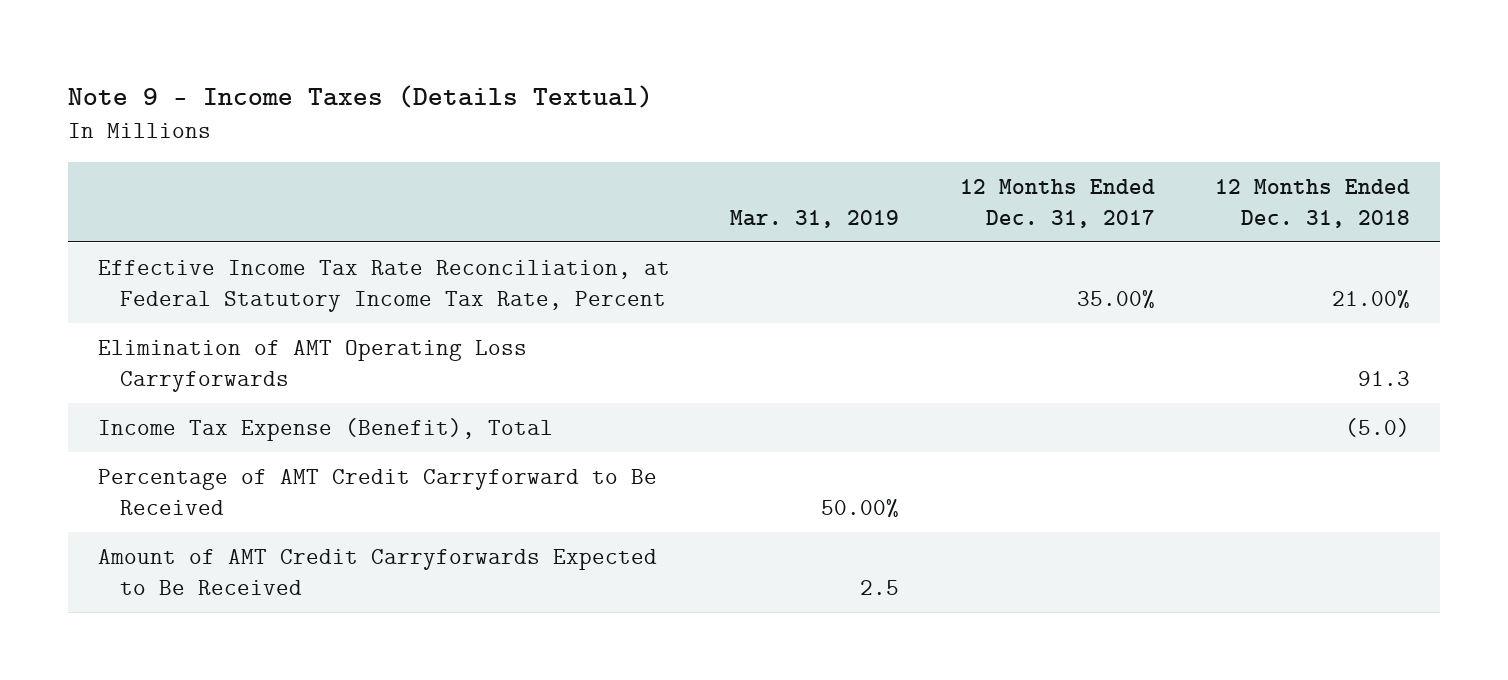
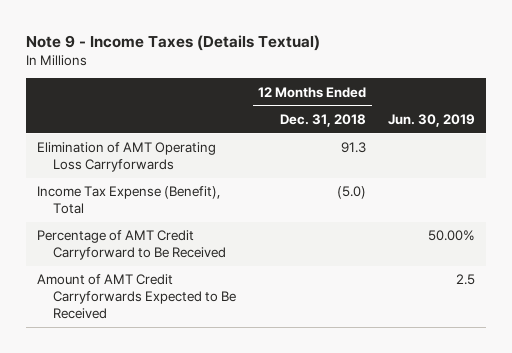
[730,209,900,228] Mar. 31, 2019 -> none
[959,179,1155,228] 12 Months Ended Dec. 31, 2017 -> none
none -> [388,113,476,127] Jun. 30, 2019
[98,260,671,312] Effective Income Tax Rate Reconciliation, at Federal Statutory Income Tax Rate, Percent -> none

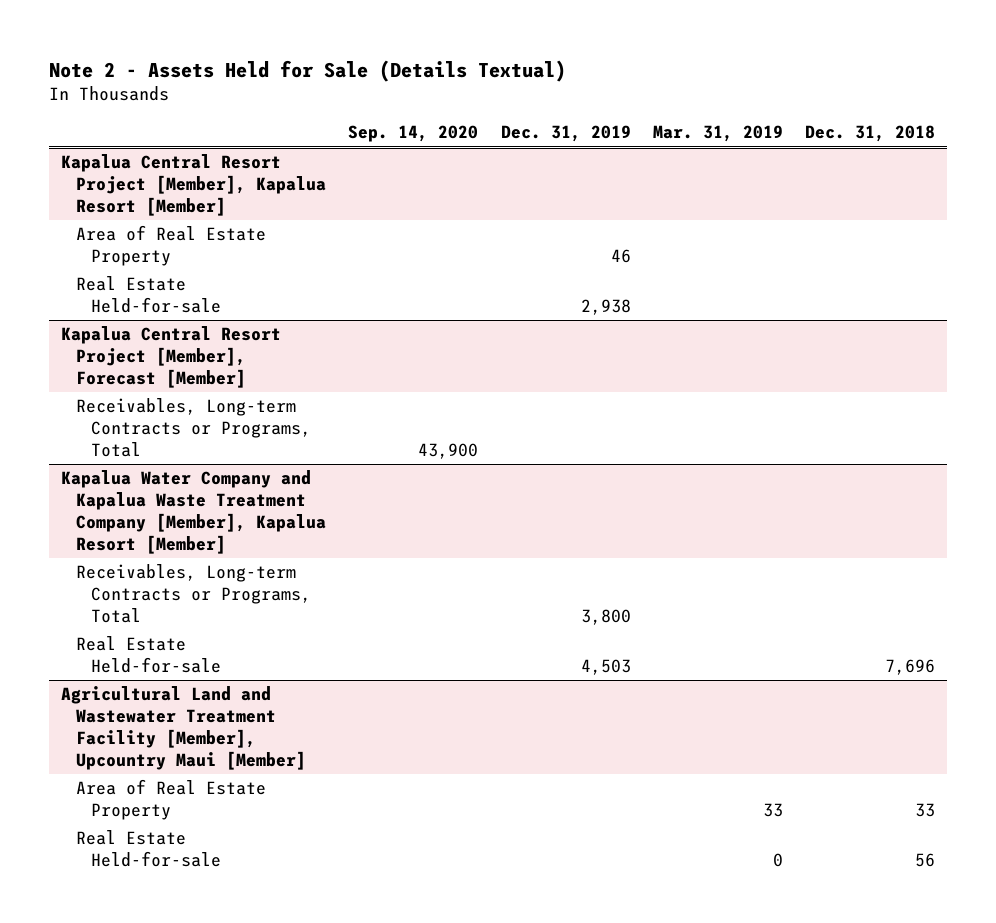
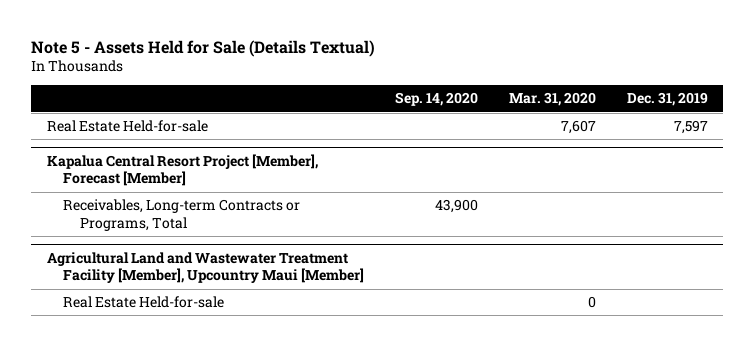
[49,59,567,82] Note 2 - Assets Held for Sale (Details Textual) -> [31,39,376,57] Note 5 - Assets Held for Sale (Details Textual)
[653,125,784,143] Mar. 31, 2019 -> none
[805,125,936,143] Dec. 31, 2018 -> none
none -> [508,92,596,107] Mar. 31, 2020
[60,154,326,217] Kapalua Central Resort Project [Member], Kapalua Resort [Member] -> none
[75,225,266,267] Area of Real Estate Property -> none
[75,276,221,314] Real Estate Held-for-sale -> none
none -> [46,120,208,133] Real Estate Held-for-sale
[60,470,326,554] Kapalua Water Company and Kapalua Waste Treatment Company [Member], Kapalua Resort [Member] -> none
[75,564,311,624] Receivables, Long-term Contracts or Programs, Total -> none
[75,636,221,674] Real Estate Held-for-sale -> none
[75,779,266,821] Area of Real Estate Property -> none

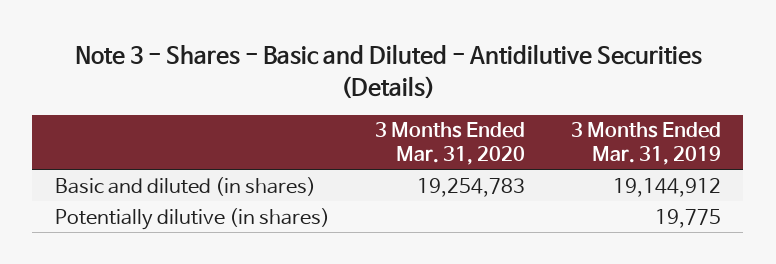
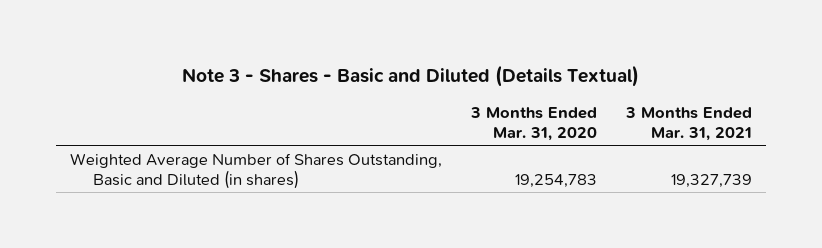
[74,44,702,99] Note 3 - Shares - Basic and Diluted - Antidilutive Securities (Details) -> [182,65,640,88] Note 3 - Shares - Basic and Diluted (Details Textual)
[570,122,721,165] 3 Months Ended Mar. 31, 2019 -> none
none -> [624,106,752,141] 3 Months Ended Mar. 31, 2021
[55,207,331,230] Potentially dilutive (in shares) -> none
[55,176,317,196] Basic and diluted (in shares) -> [70,152,443,189] Weighted Average Number of Shares Outstanding, Basic and Diluted (in shares)

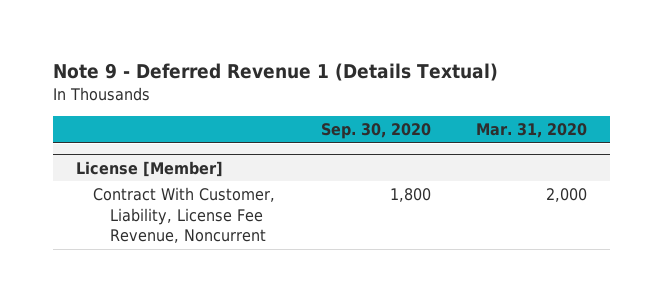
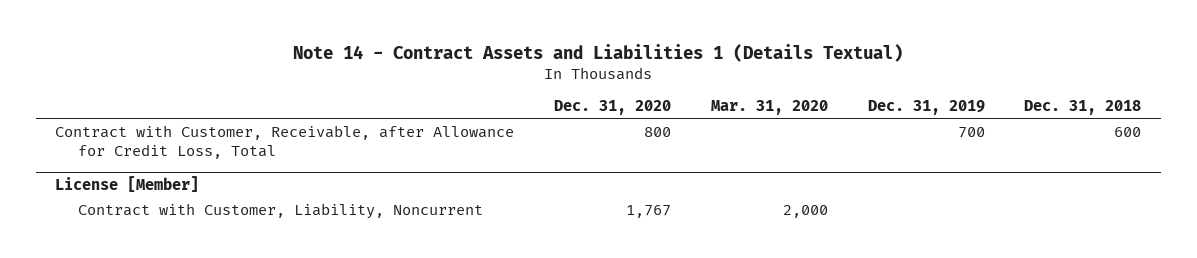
[53,63,499,82] Note 9 - Deferred Revenue 1 (Details Textual) -> [293,43,904,62] Note 14 - Contract Assets and Liabilities 1 (Details Textual)
[320,123,431,140] Sep. 30, 2020 -> none
none -> [554,100,672,116] Dec. 31, 2020
none -> [867,100,985,116] Dec. 31, 2019
none -> [1024,100,1142,116] Dec. 31, 2018
none -> [55,124,515,159] Contract with Customer, Receivable, after Allowance for Credit Loss, Total
[93,187,276,244] Contract With Customer, Liability, License Fee Revenue, Noncurrent -> [77,202,483,219] Contract with Customer, Liability, Noncurrent

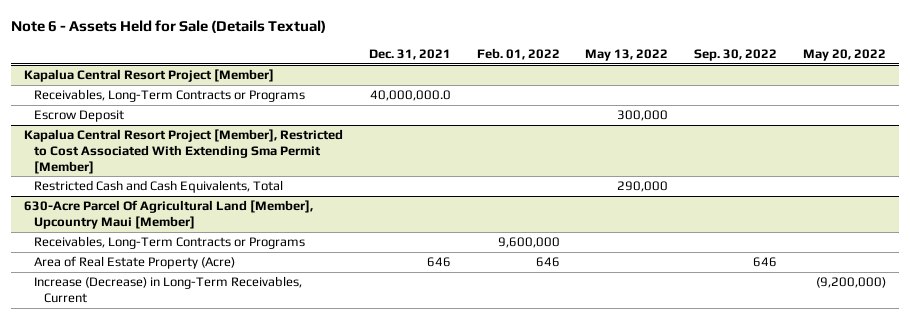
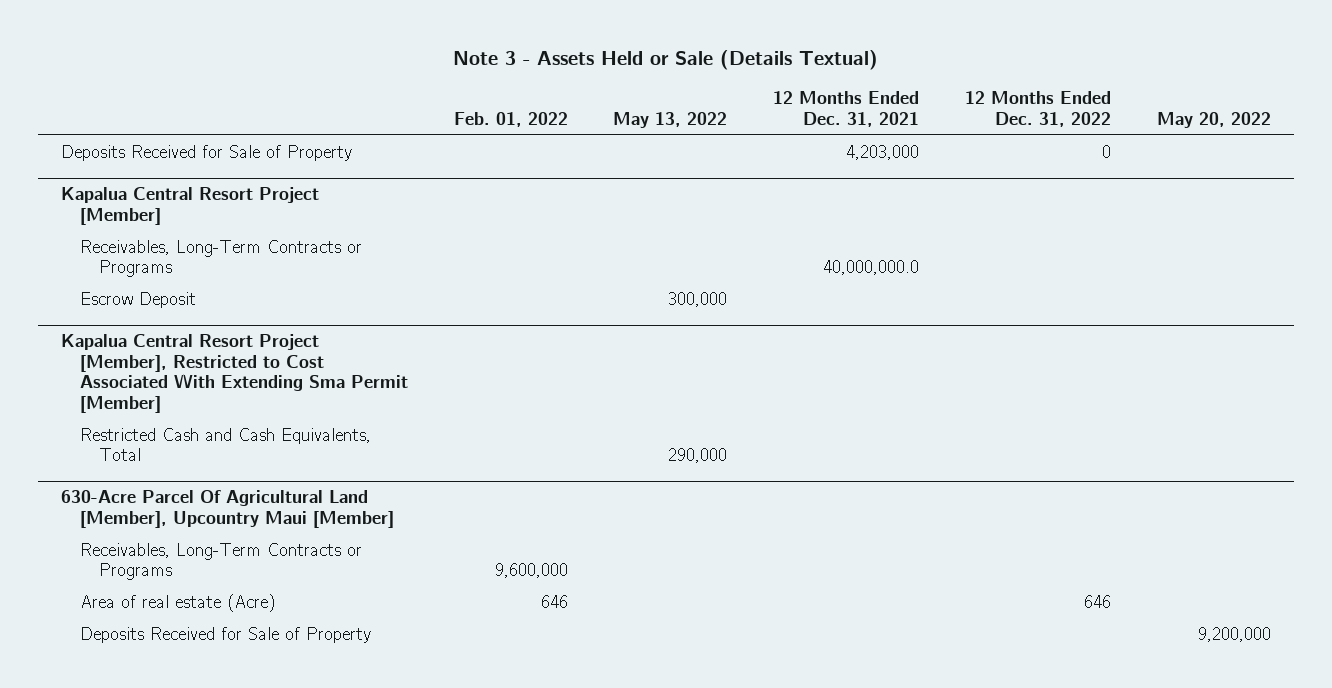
[10,20,326,34] Note 6 - Assets Held for Sale (Details Textual) -> [452,50,878,71] Note 3 - Assets Held or Sale (Details Textual)
[368,49,451,61] Dec. 31, 2021 -> none
[694,49,778,62] Sep. 30, 2022 -> none
none -> [773,91,920,128] 12 Months Ended Dec. 31, 2021
none -> [964,91,1111,128] 12 Months Ended Dec. 31, 2022
none -> [61,144,353,161] Deposits Received for Sale of Property
[33,276,302,304] Increase (Decrease) in Long-Term Receivables, Current -> none
[33,256,235,270] Area of Real Estate Property (Acre) -> [80,593,276,612] Area of real estate (Acre)
none -> [80,626,372,643] Deposits Received for Sale of Property

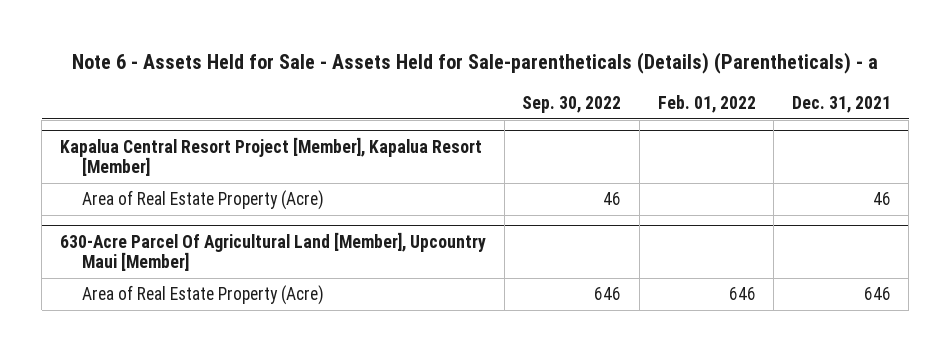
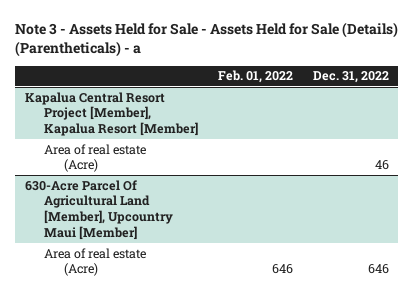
[72,51,879,74] Note 6 - Assets Held for Sale - Assets Held for Sale-parentheticals (Details) (Parentheticals) - a -> [14,21,398,58] Note 3 - Assets Held for Sale - Assets Held for Sale (Details) (Parentheticals) - a
[522,95,622,113] Sep. 30, 2022 -> none
[791,95,891,113] Dec. 31, 2021 -> none
none -> [312,71,389,84] Dec. 31, 2022
[81,190,324,211] Area of Real Estate Property (Acre) -> [44,143,147,173] Area of real estate (Acre)
[81,285,324,306] Area of Real Estate Property (Acre) -> [44,247,147,277] Area of real estate (Acre)

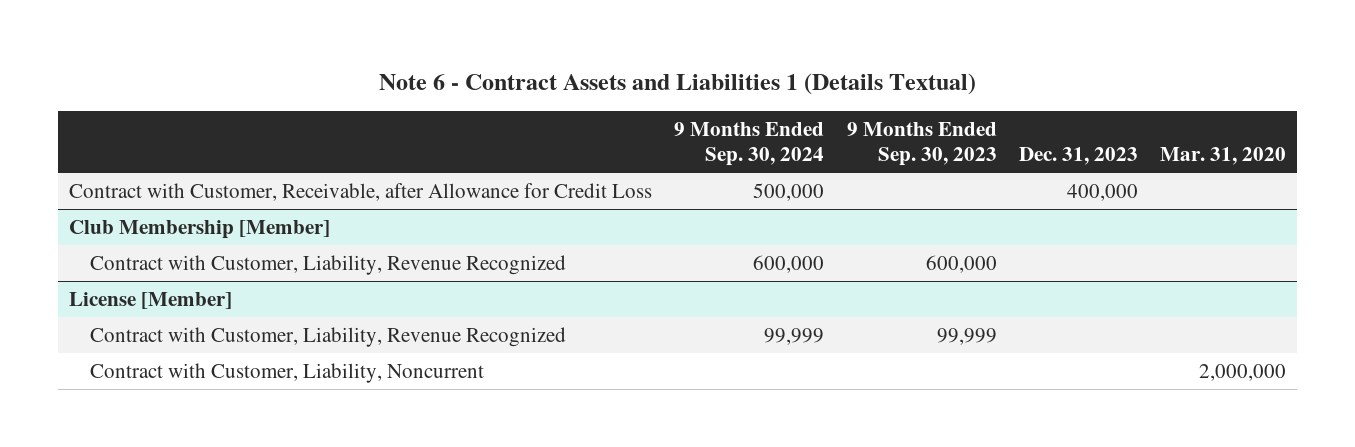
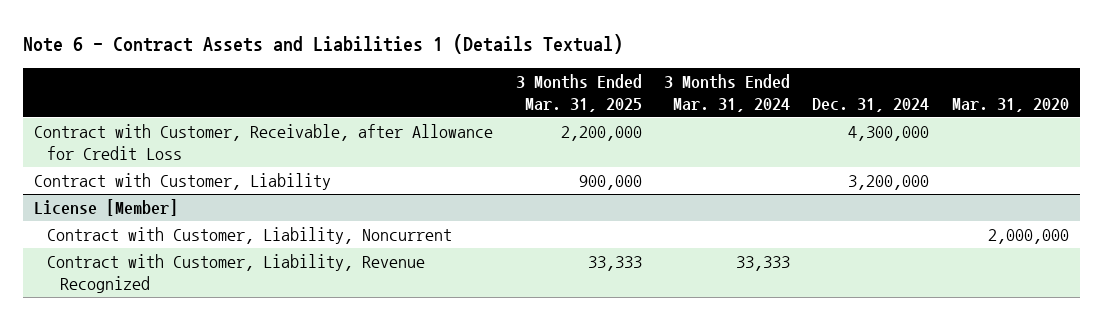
[674,121,825,167] 9 Months Ended Sep. 30, 2024 -> none
[846,121,997,167] 9 Months Ended Sep. 30, 2023 -> none
[1018,147,1138,166] Dec. 31, 2023 -> none
none -> [515,73,642,112] 3 Months Ended Mar. 31, 2025
none -> [664,73,791,112] 3 Months Ended Mar. 31, 2024
none -> [812,97,930,112] Dec. 31, 2024
[69,219,331,239] Club Membership [Member] -> none
[89,254,566,275] Contract with Customer, Liability, Revenue Recognized -> none
none -> [34,173,332,191] Contract with Customer, Liability
[89,326,566,347] Contract with Customer, Liability, Revenue Recognized -> [47,254,426,293] Contract with Customer, Liability, Revenue Recognized

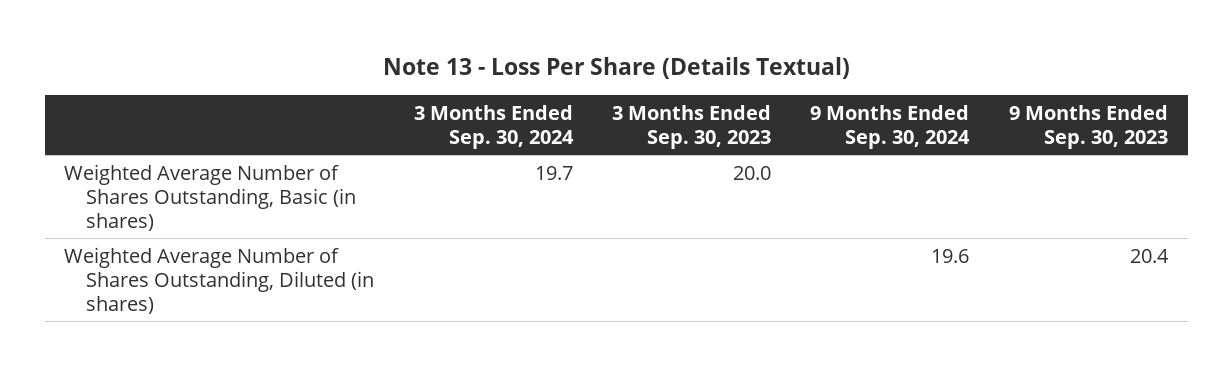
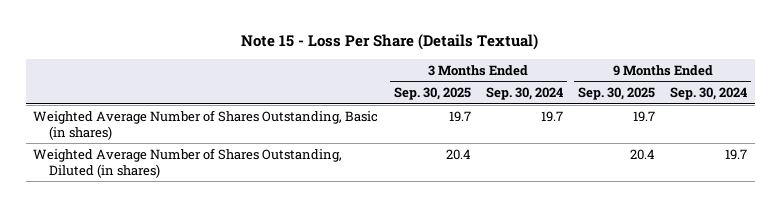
[383,57,851,80] Note 13 - Loss Per Share (Details Textual) -> [241,33,539,50] Note 15 - Loss Per Share (Details Textual)
[612,104,772,149] 3 Months Ended Sep. 30, 2023 -> none
[1008,104,1168,149] 9 Months Ended Sep. 30, 2023 -> none
none -> [393,87,471,101] Sep. 30, 2025
none -> [578,87,656,101] Sep. 30, 2025
[931,248,970,263] 19.6 -> [725,148,748,160] 19.7

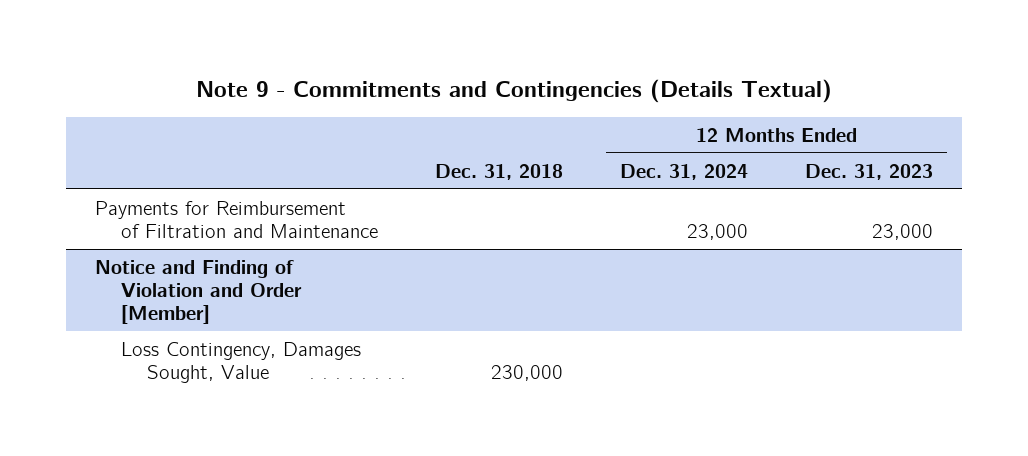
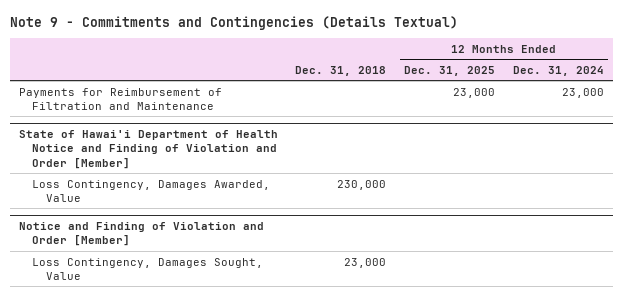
[805,163,934,180] Dec. 31, 2023 -> none
none -> [404,65,496,76] Dec. 31, 2025
none -> [18,129,278,169] State of Hawai'i Department of Health Notice and Finding of Violation and Order [Member]
none -> [32,179,271,202] Loss Contingency, Damages Awarded, Value
[490,364,563,381] 230,000 -> [344,257,387,268] 23,000

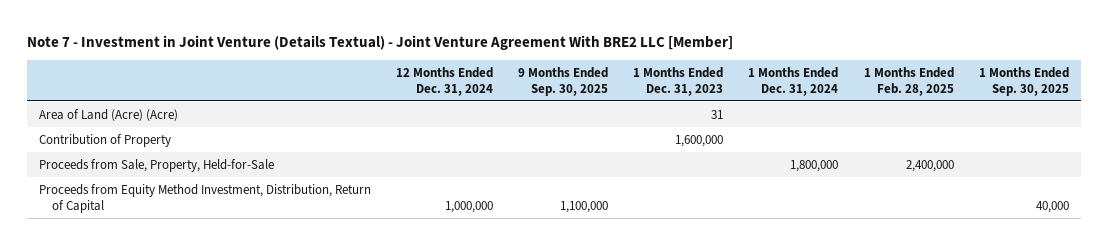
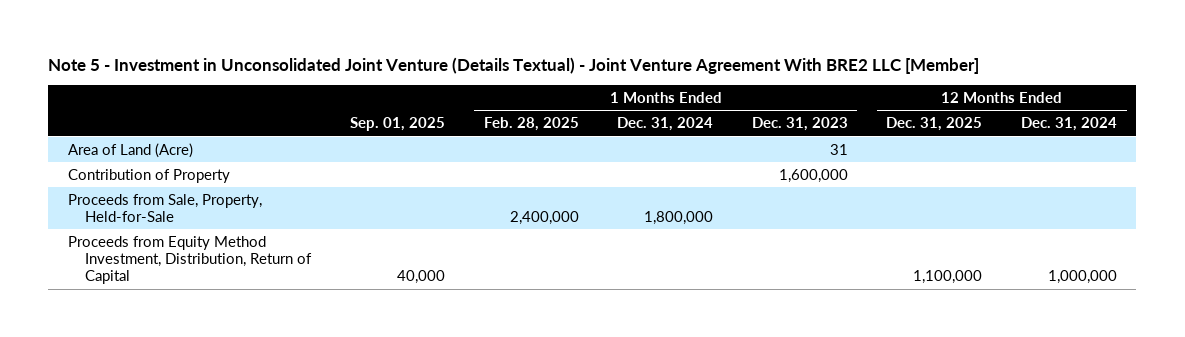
[26,34,733,50] Note 7 - Investment in Joint Venture (Details Textual) - Joint Venture Agreement With BRE2 LLC [Member] -> [48,56,980,74] Note 5 - Investment in Unconsolidated Joint Venture (Details Textual) - Joint Venture Agreement With BRE2 LLC [Member]
[518,66,609,96] 9 Months Ended Sep. 30, 2025 -> none
[978,66,1069,96] 1 Months Ended Sep. 30, 2025 -> none
none -> [349,117,445,132] Sep. 01, 2025
none -> [886,117,983,132] Dec. 31, 2025
[39,109,179,122] Area of Land (Acre) (Acre) -> [67,142,193,158] Area of Land (Acre)

